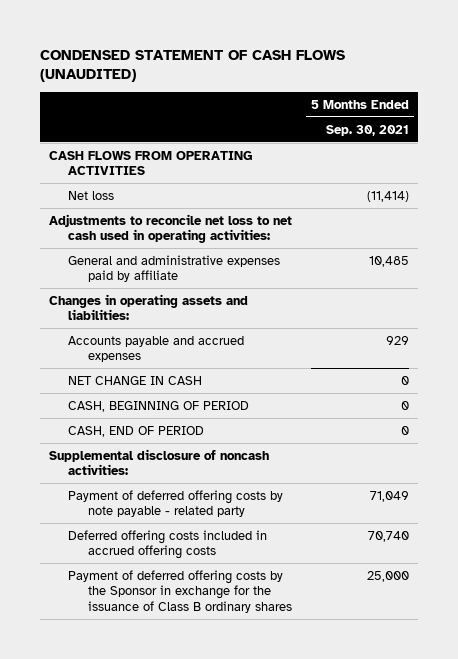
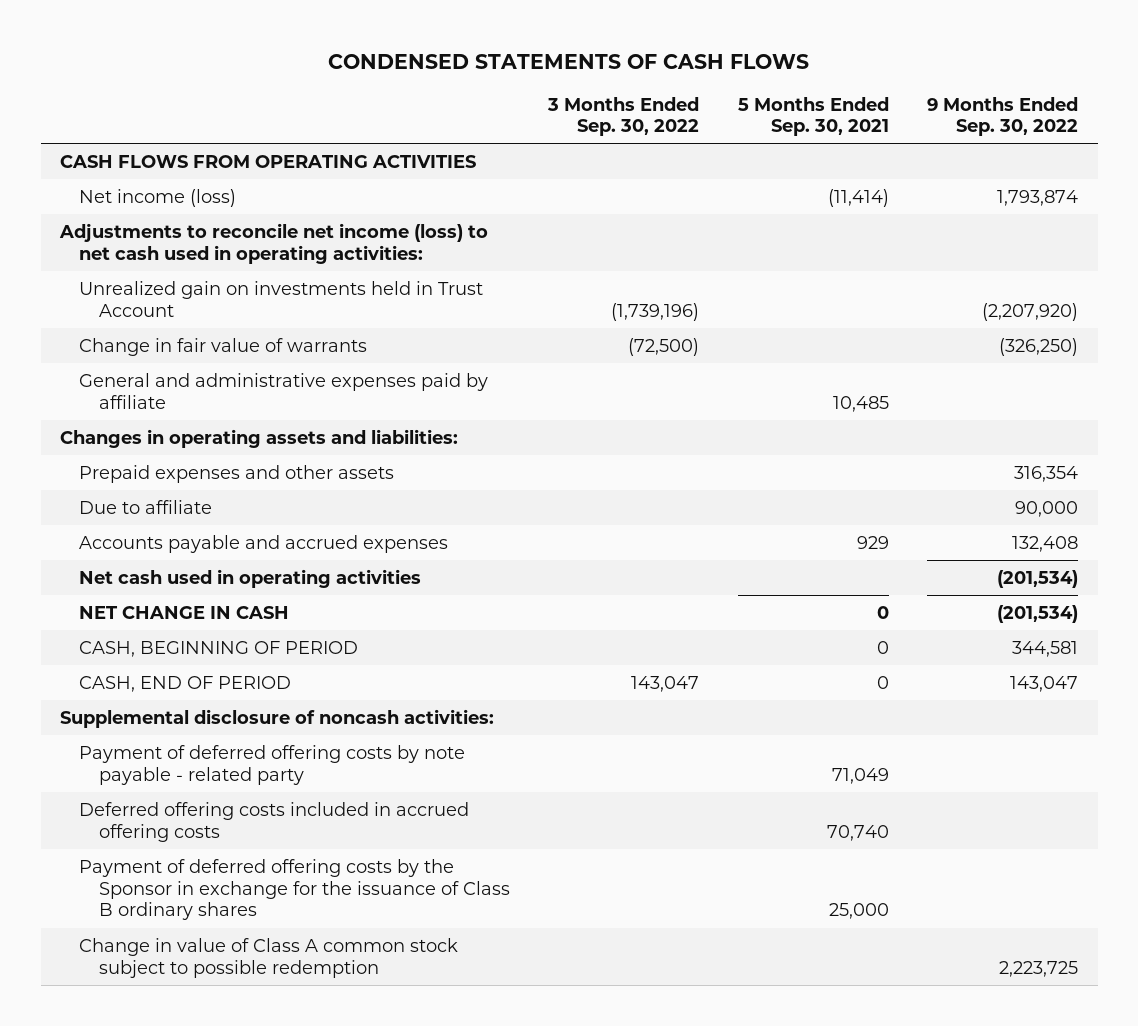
[39,49,345,83] CONDENSED STATEMENT OF CASH FLOWS (UNAUDITED) -> [328,53,810,69] CONDENSED STATEMENTS OF CASH FLOWS
none -> [547,96,700,137] 3 Months Ended Sep. 30, 2022
none -> [927,96,1079,137] 9 Months Ended Sep. 30, 2022
[68,190,115,200] Net loss -> [79,188,237,207] Net income (loss)
[49,213,293,244] Adjustments to reconcile net loss to net cash used in operating activities: -> [58,222,488,264] Adjustments to reconcile net income (loss) to net cash used in operating activities:
none -> [79,280,484,317] Unrealized gain on investments held in Trust Account
none -> [79,337,368,356] Change in fair value of warrants
none -> [79,464,395,483] Prepaid expenses and other assets
none -> [79,499,213,514] Due to affiliate
none -> [79,568,422,588] Net cash used in operating activities
none -> [79,937,459,978] Change in value of Class A common stock subject to possible redemption

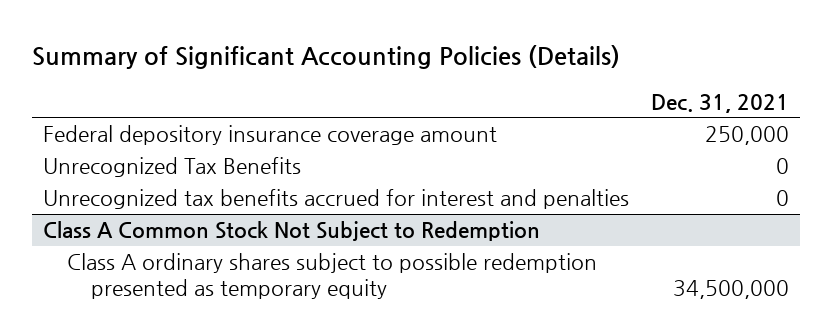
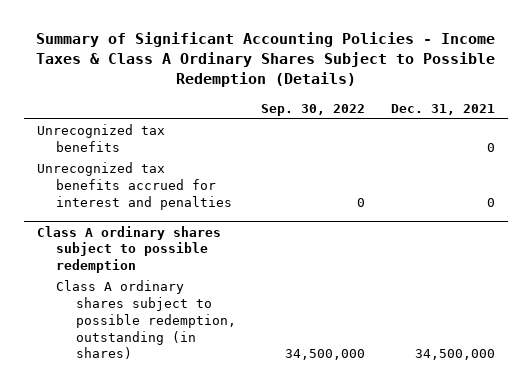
[31,45,620,70] Summary of Significant Accounting Policies (Details) -> [35,32,495,88] Summary of Significant Accounting Policies - Income Taxes & Class A Ordinary Shares Subject to Possible Redemption (Details)
none -> [261,103,366,116] Sep. 30, 2022
[42,125,497,146] Federal depository insurance coverage amount -> none
[42,157,301,178] Unrecognized Tax Benefits -> [36,124,165,153] Unrecognized tax benefits
[42,221,540,242] Class A Common Stock Not Subject to Redemption -> none
none -> [36,225,221,274] Class A ordinary shares subject to possible redemption
[66,253,597,299] Class A ordinary shares subject to possible redemption presented as temporary equity -> [56,280,236,360] Class A ordinary shares subject to possible redemption, outstanding (in shares)

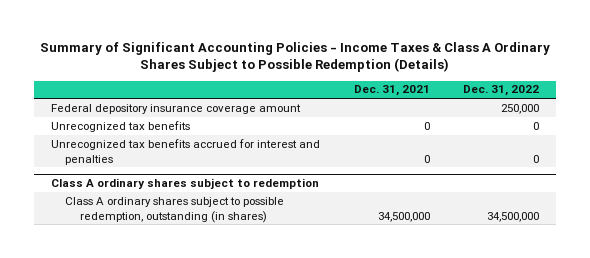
[261,103,366,116] Sep. 30, 2022 -> none
none -> [463,85,540,97] Dec. 31, 2022
none -> [50,103,301,114] Federal depository insurance coverage amount
[36,225,221,274] Class A ordinary shares subject to possible redemption -> [50,178,319,190] Class A ordinary shares subject to redemption

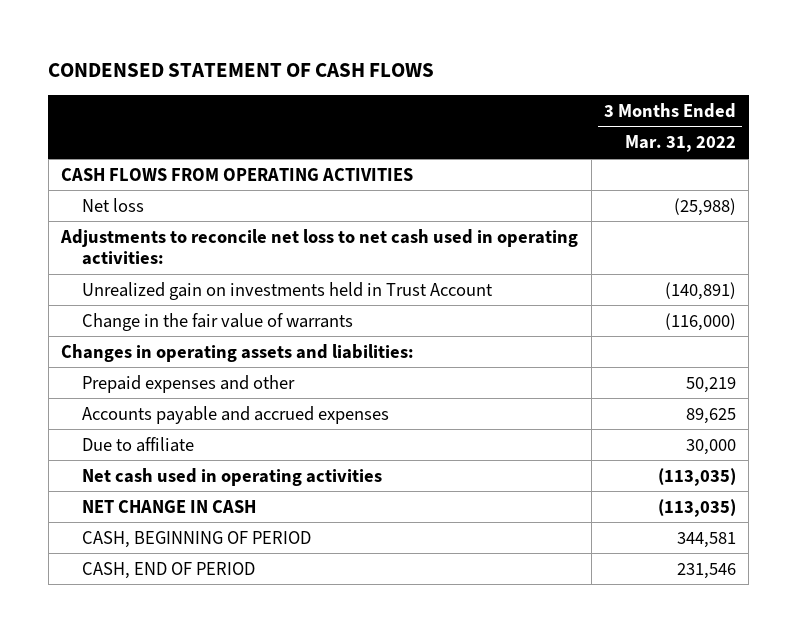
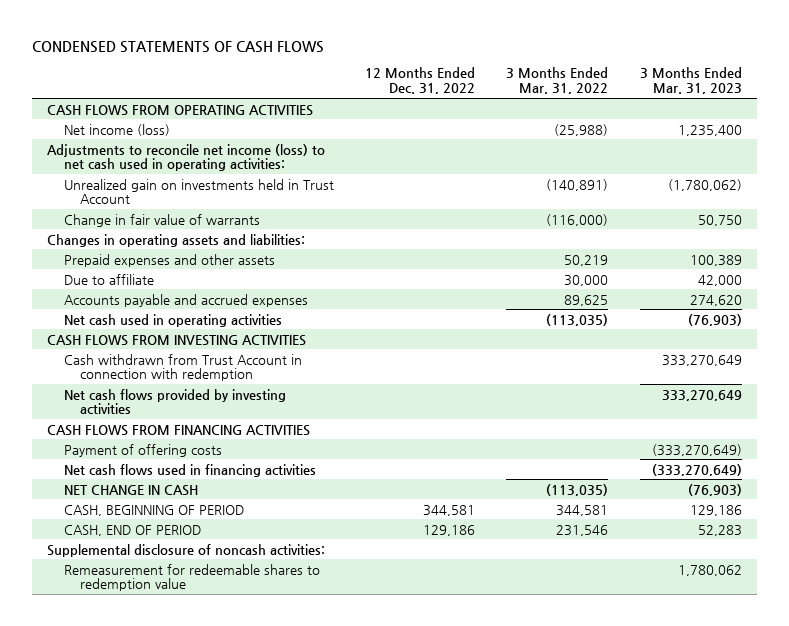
[48,62,435,77] CONDENSED STATEMENT OF CASH FLOWS -> [31,40,324,53] CONDENSED STATEMENTS OF CASH FLOWS
none -> [364,67,475,95] 12 Months Ended Dec. 31, 2022
none -> [639,67,742,95] 3 Months Ended Mar. 31, 2023
[82,197,145,212] Net loss -> [63,123,170,136] Net income (loss)
[60,228,579,266] Adjustments to reconcile net loss to net cash used in operating activities: -> [47,143,326,172] Adjustments to reconcile net income (loss) to net cash used in operating activities:
[82,312,354,331] Change in the fair value of warrants -> [63,213,260,227] Change in fair value of warrants
[82,374,296,393] Prepaid expenses and other -> [63,253,275,267] Prepaid expenses and other assets
[82,405,390,424] Accounts payable and accrued expenses -> [63,293,308,307] Accounts payable and accrued expenses
none -> [47,334,307,346] CASH FLOWS FROM INVESTING ACTIVITIES
none -> [63,353,302,382] Cash withdrawn from Trust Account in connection with redemption
none -> [63,388,286,415] Net cash flows provided by investing activities
none -> [47,424,311,436] CASH FLOWS FROM FINANCING ACTIVITIES
none -> [63,443,222,457] Payment of offering costs
none -> [63,463,316,477] Net cash flows used in financing activities
none -> [47,543,326,557] Supplemental disclosure of noncash activities:
none -> [63,563,320,592] Remeasurement for redeemable shares to redemption value

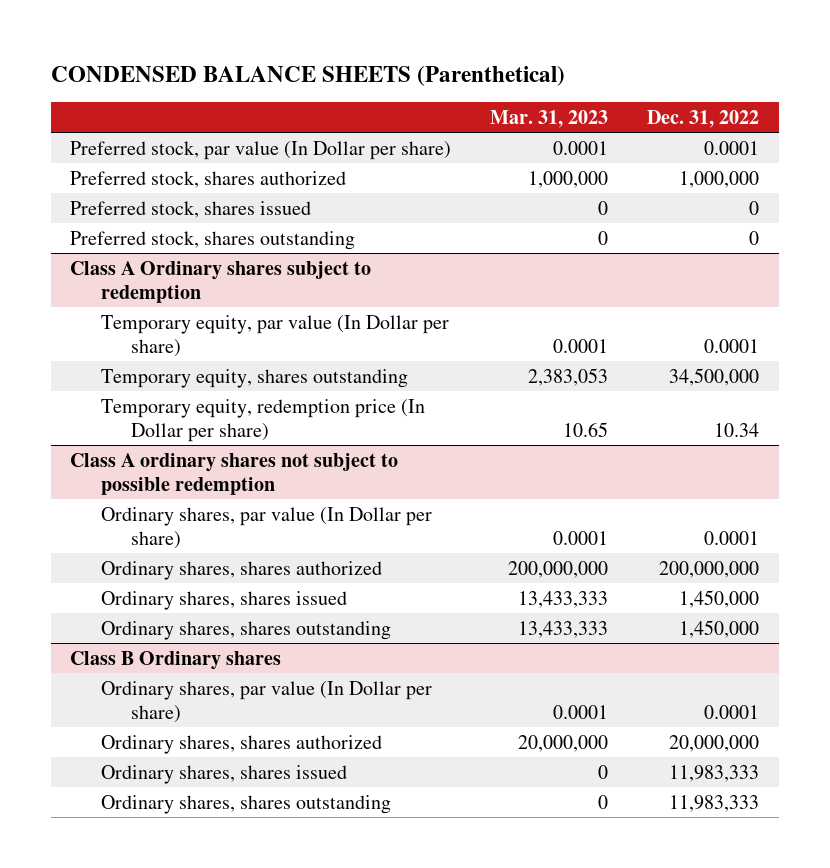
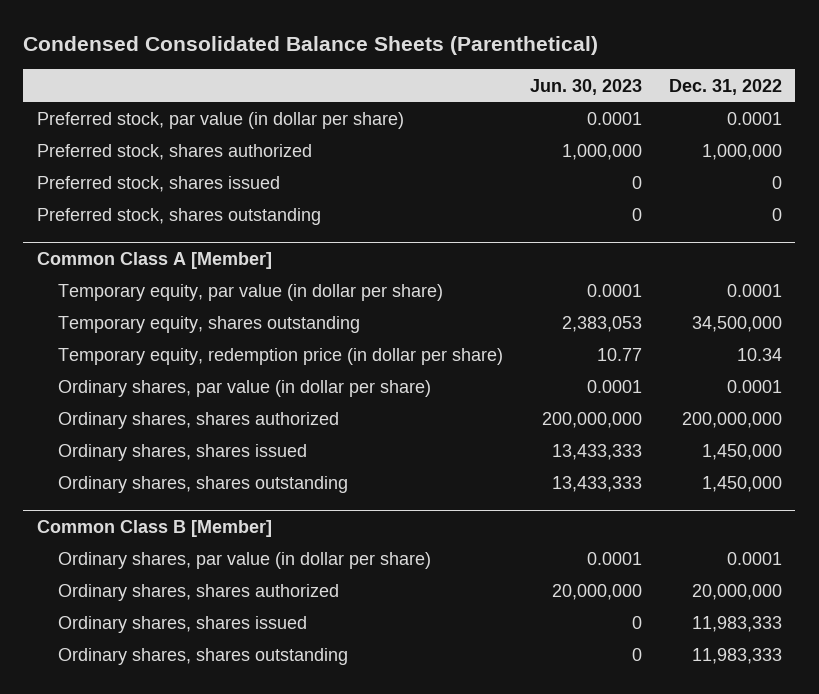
[50,66,565,87] CONDENSED BALANCE SHEETS (Parenthetical) -> [23,36,599,56] Condensed Consolidated Balance Sheets (Parenthetical)
[490,109,609,128] Mar. 31, 2023 -> none
none -> [529,78,642,95] Jun. 30, 2023
[70,140,452,160] Preferred stock, par value (In Dollar per share) -> [36,112,404,130] Preferred stock, par value (in dollar per share)
[70,260,372,304] Class A Ordinary shares subject to redemption -> none
none -> [36,251,272,269] Common Class A [Member]
[100,314,449,358] Temporary equity, par value (In Dollar per share) -> [57,284,443,302] Temporary equity, par value (in dollar per share)
[70,452,399,496] Class A ordinary shares not subject to possible redemption -> none
[100,398,425,443] Temporary equity, redemption price (In Dollar per share) -> [57,348,503,366] Temporary equity, redemption price (in dollar per share)
[100,506,432,550] Ordinary shares, par value (In Dollar per share) -> [57,380,431,398] Ordinary shares, par value (in dollar per share)
[70,650,282,670] Class B Ordinary shares -> [36,519,272,537] Common Class B [Member]
[100,680,432,724] Ordinary shares, par value (In Dollar per share) -> [57,552,431,570] Ordinary shares, par value (in dollar per share)

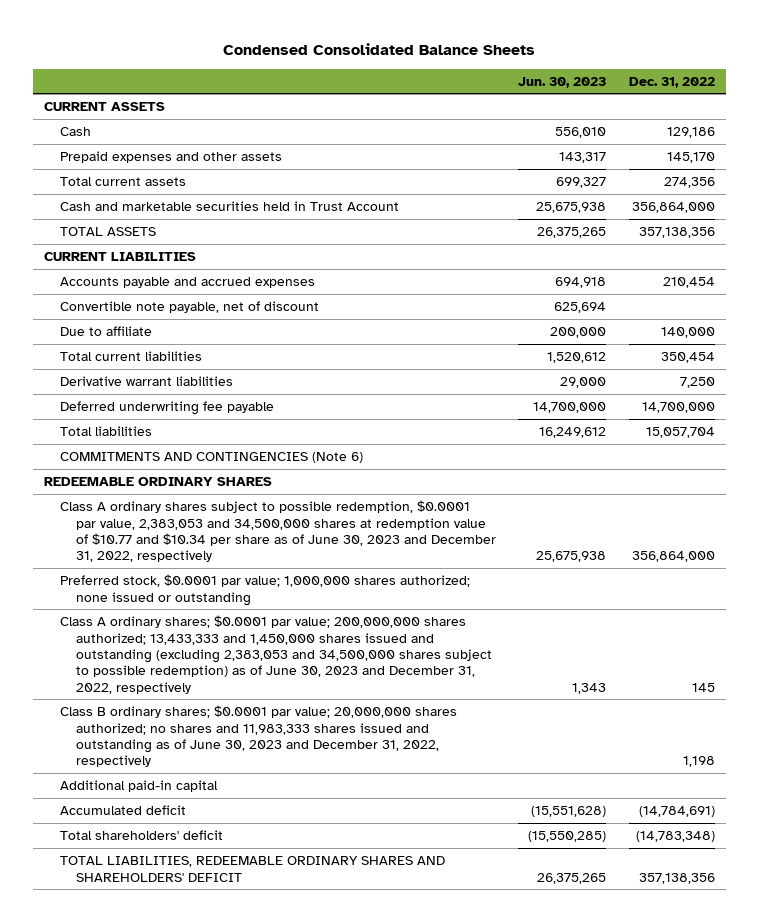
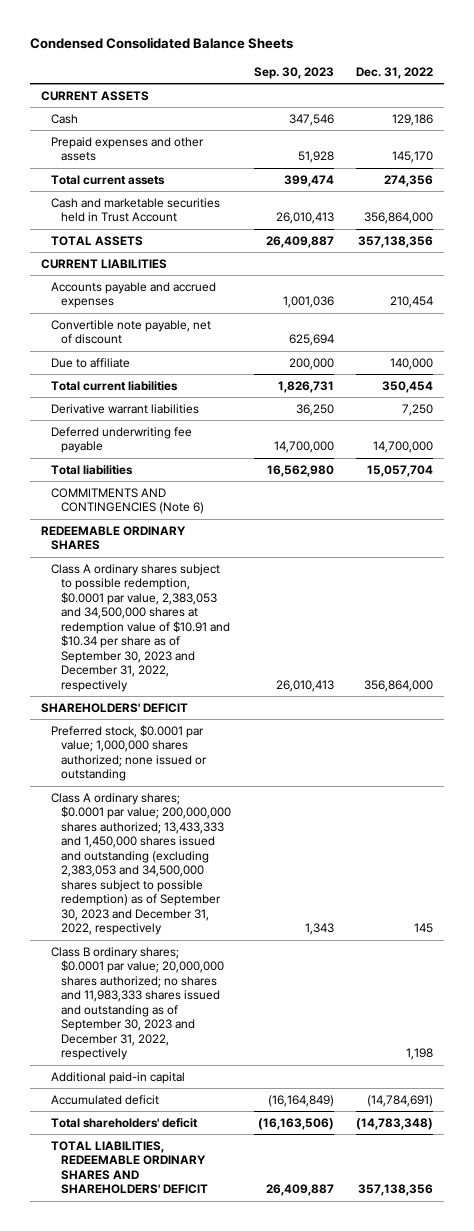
[518,76,607,88] Jun. 30, 2023 -> none
none -> [253,66,334,79] Sep. 30, 2023
[60,500,497,563] Class A ordinary shares subject to possible redemption, $0.0001 par value, 2,383,053 and 34,500,000 shares at redemption value of $10.77 and $10.34 per share as of June 30, 2023 and December 31, 2022, respectively -> [51,563,231,692] Class A ordinary shares subject to possible redemption, $0.0001 par value, 2,383,053 and 34,500,000 shares at redemption value of $10.91 and $10.34 per share as of September 30, 2023 and December 31, 2022, respectively
none -> [40,702,188,713] SHAREHOLDERS' DEFICIT
[60,615,493,694] Class A ordinary shares; $0.0001 par value; 200,000,000 shares authorized; 13,433,333 and 1,450,000 shares issued and outstanding (excluding 2,383,053 and 34,500,000 shares subject to possible redemption) as of June 30, 2023 and December 31, 2022, respectively -> [51,792,232,936] Class A ordinary shares; $0.0001 par value; 200,000,000 shares authorized; 13,433,333 and 1,450,000 shares issued and outstanding (excluding 2,383,053 and 34,500,000 shares subject to possible redemption) as of September 30, 2023 and December 31, 2022, respectively
[60,705,458,768] Class B ordinary shares; $0.0001 par value; 20,000,000 shares authorized; no shares and 11,983,333 shares issued and outstanding as of June 30, 2023 and December 31, 2022, respectively -> [51,946,225,1061] Class B ordinary shares; $0.0001 par value; 20,000,000 shares authorized; no shares and 11,983,333 shares issued and outstanding as of September 30, 2023 and December 31, 2022, respectively

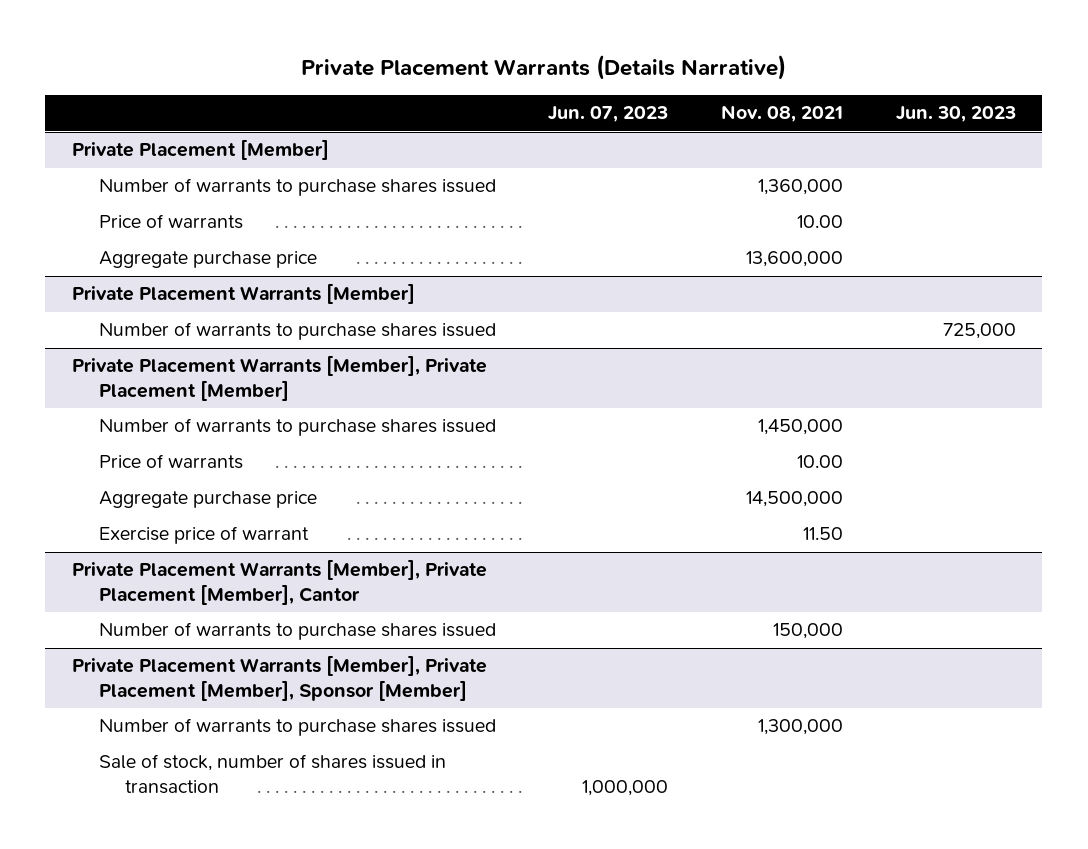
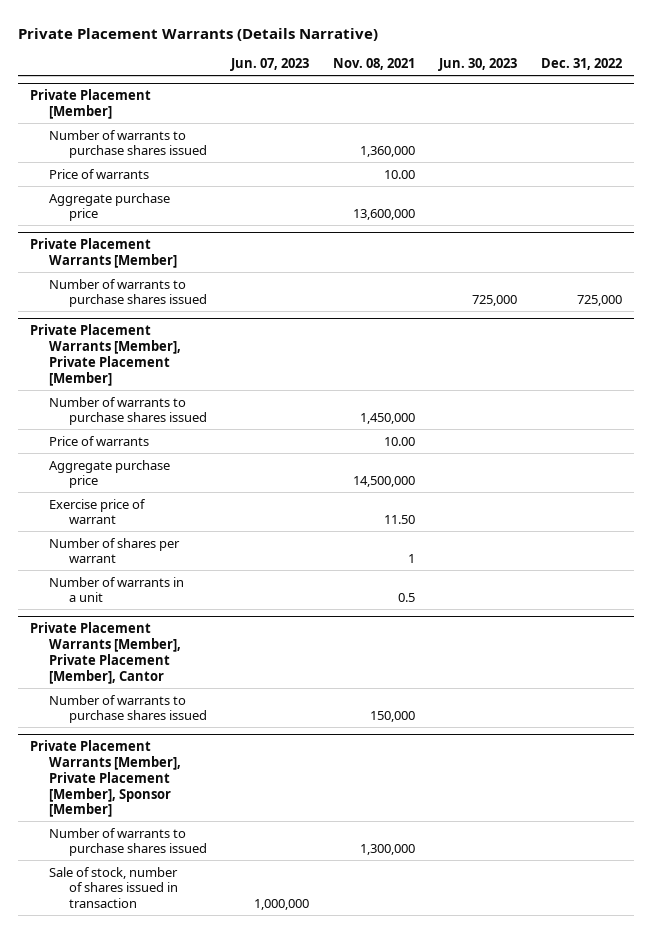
none -> [541,58,623,71] Dec. 31, 2022
none -> [49,537,181,564] Number of shares per warrant
none -> [49,576,185,603] Number of warrants in a unit

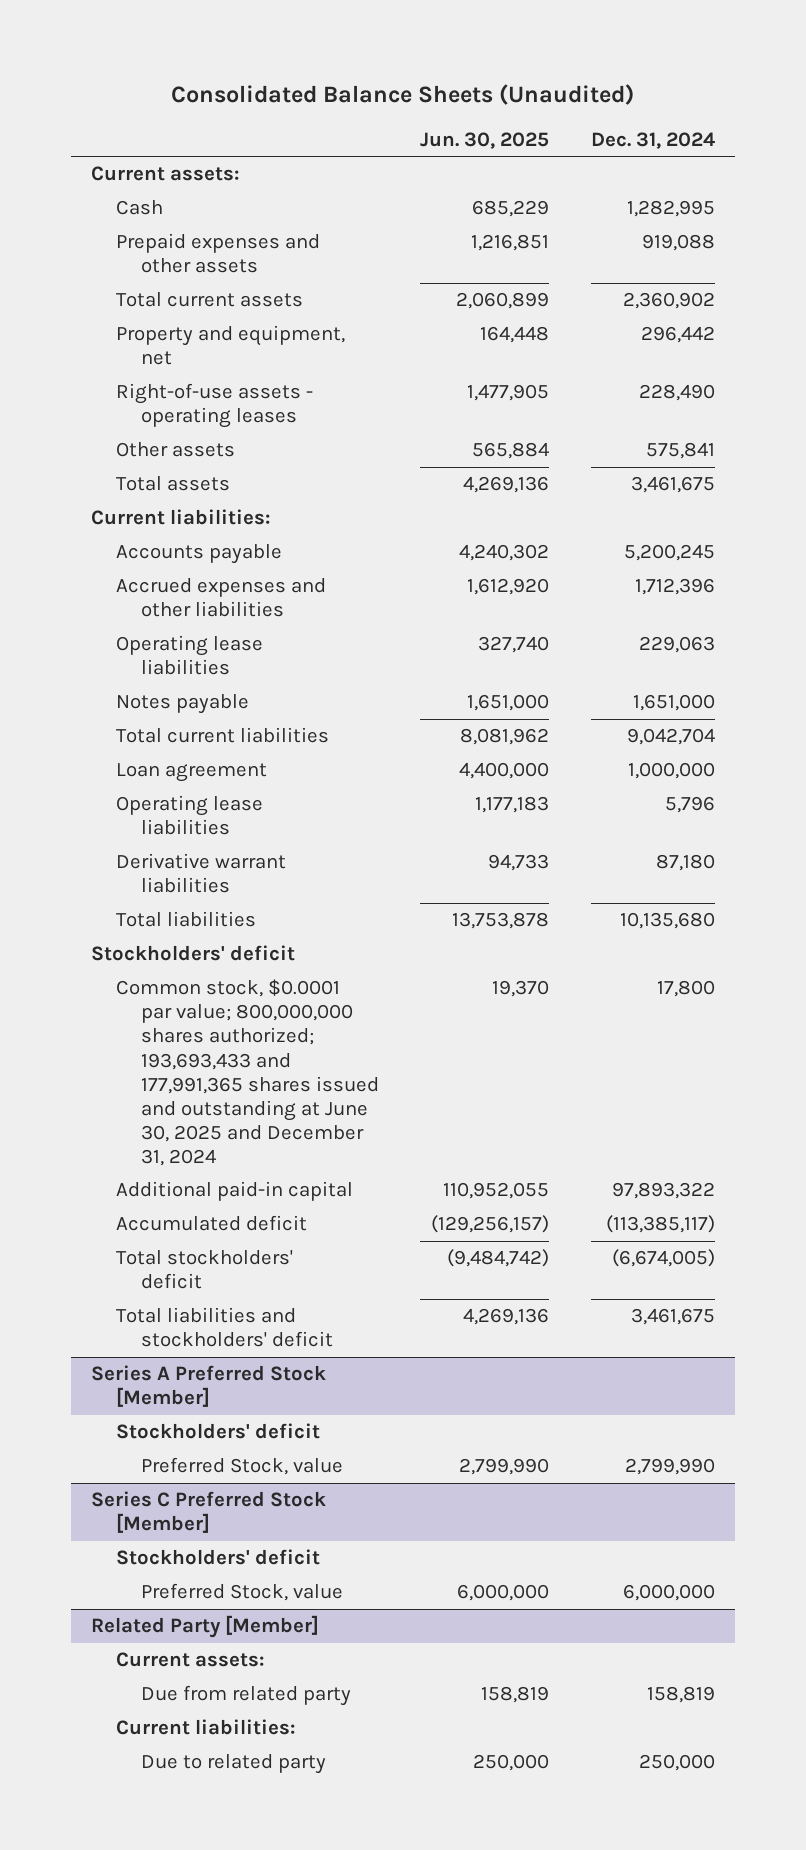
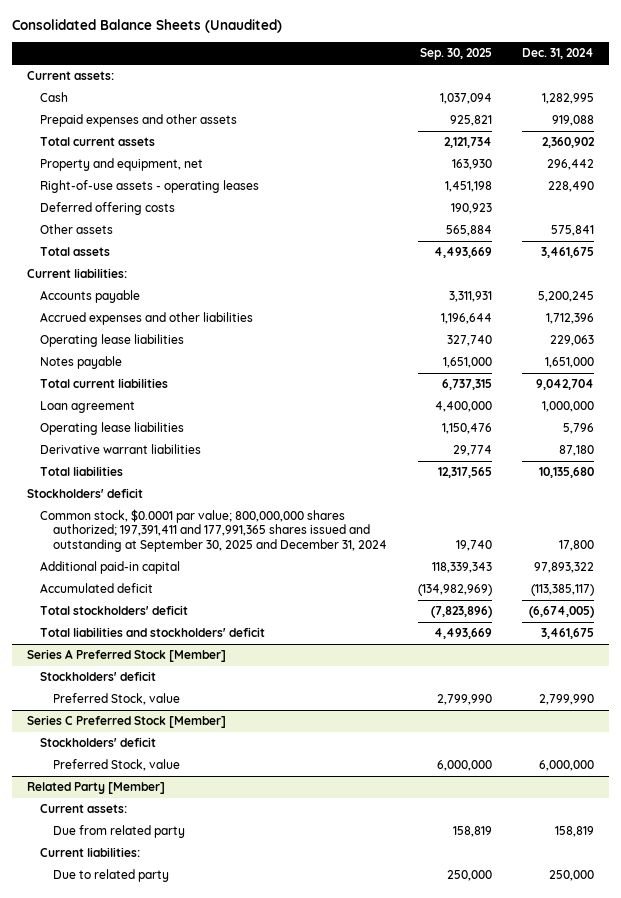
[420,131,550,149] Jun. 30, 2025 -> none
none -> [419,48,492,61] Sep. 30, 2025
none -> [40,202,176,216] Deferred offering costs
[116,979,379,1166] Common stock, $0.0001 par value; 800,000,000 shares authorized; 193,693,433 and 177,991,365 shares issued and outstanding at June 30, 2025 and December 31, 2024 -> [40,509,388,552] Common stock, $0.0001 par value; 800,000,000 shares authorized; 197,391,411 and 177,991,365 shares issued and outstanding at September 30, 2025 and December 31, 2024

